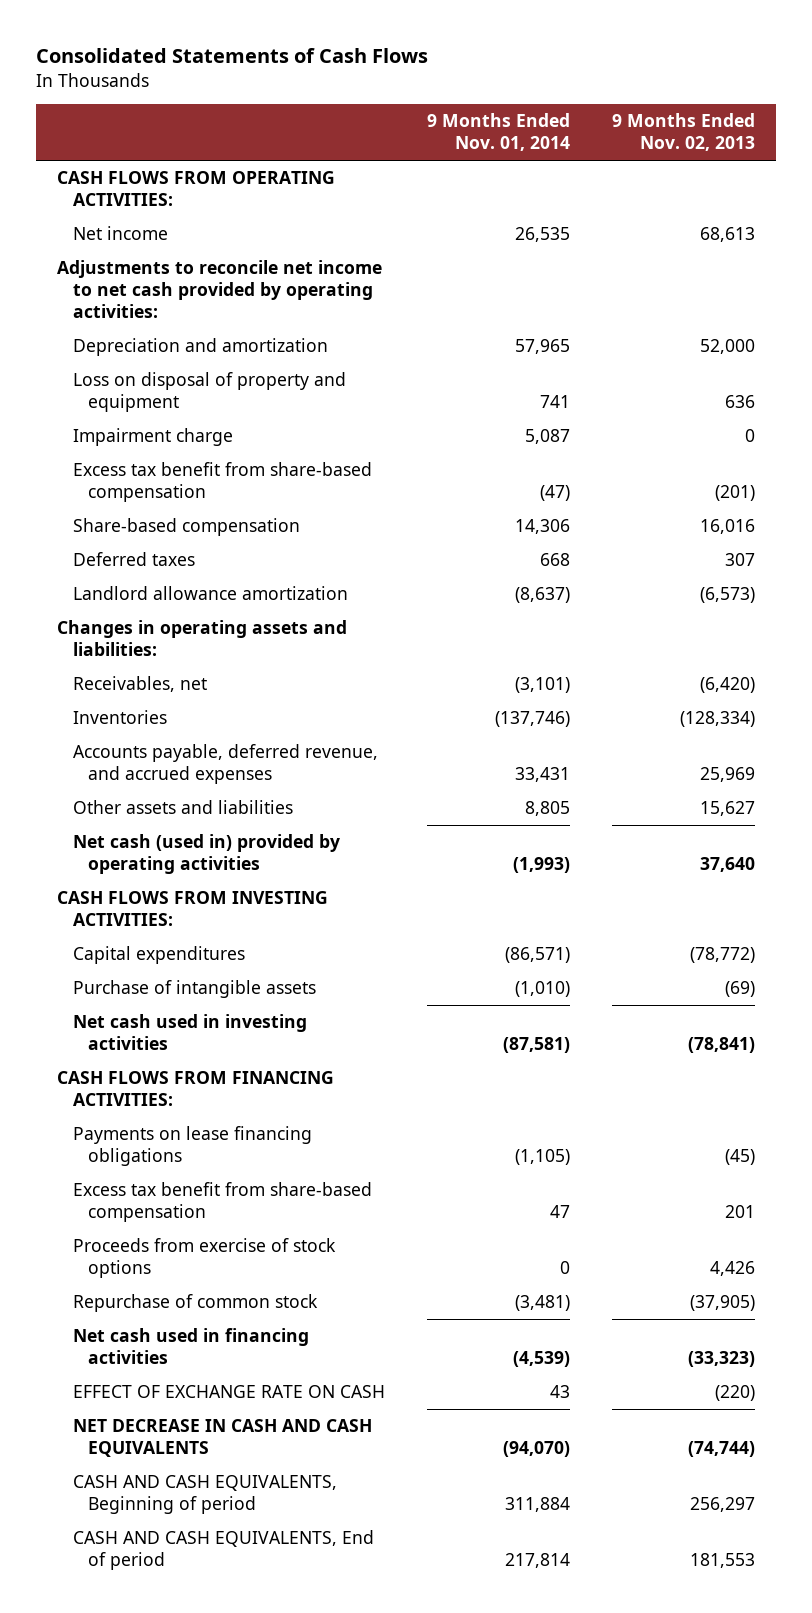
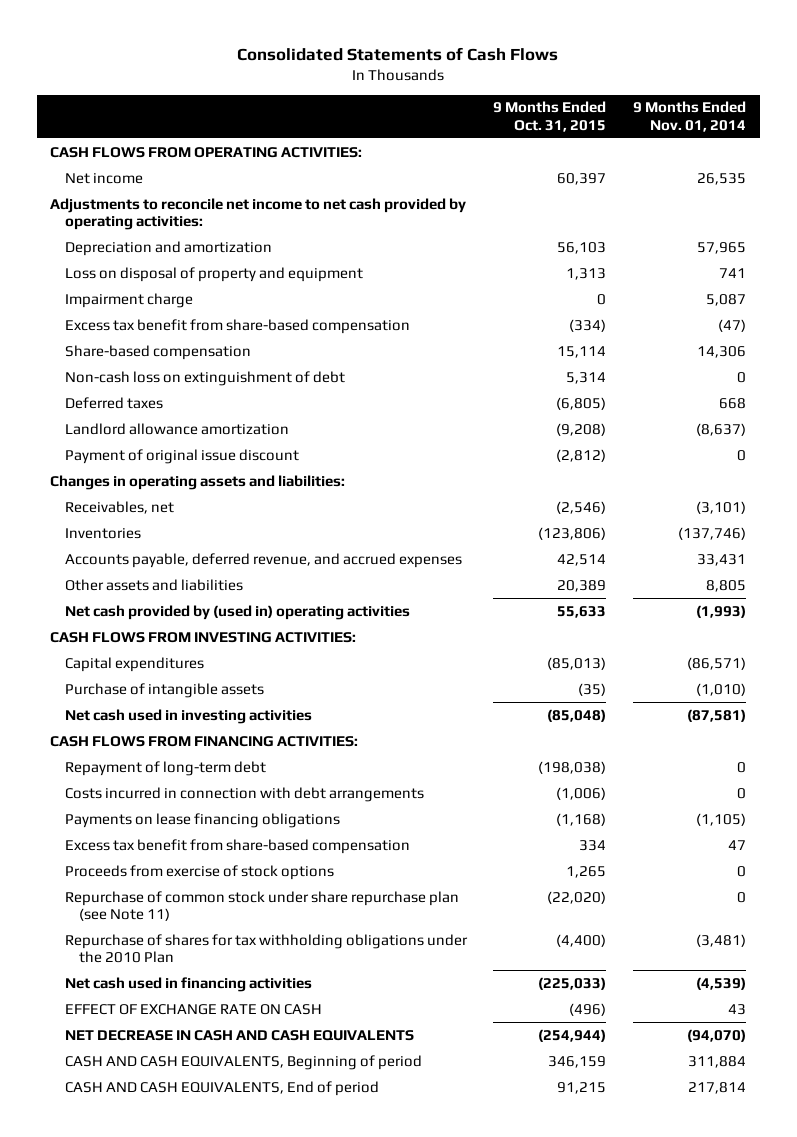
[611,113,755,152] 9 Months Ended Nov. 02, 2013 -> none
none -> [493,101,607,132] 9 Months Ended Oct. 31, 2015
none -> [64,370,345,386] Non-cash loss on extinguishment of debt
none -> [64,448,299,464] Payment of original issue discount
[72,834,340,875] Net cash (used in) provided by operating activities -> [64,604,410,620] Net cash provided by (used in) operating activities
none -> [64,760,266,776] Repayment of long-term debt
none -> [64,786,424,802] Costs incurred in connection with debt arrangements
[72,1294,318,1313] Repurchase of common stock -> [64,890,459,922] Repurchase of common stock under share repurchase plan (see Note 11)
[514,1295,570,1312] (3,481) -> [737,891,747,903] 0
none -> [64,933,468,964] Repurchase of shares for tax withholding obligations under the 2010 Plan

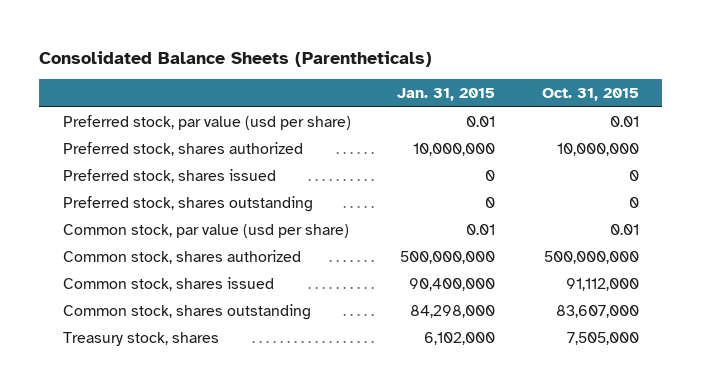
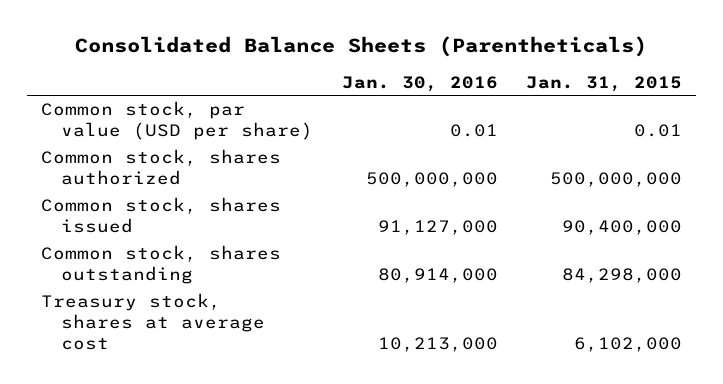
[541,88,639,102] Oct. 31, 2015 -> none
none -> [341,75,498,92] Jan. 30, 2016
[62,114,351,130] Preferred stock, par value (usd per share) -> none
[62,141,303,156] Preferred stock, shares authorized -> none
[62,168,276,183] Preferred stock, shares issued -> none
[62,195,313,212] Preferred stock, shares outstanding -> none
[62,223,349,238] Common stock, par value (usd per share) -> [41,101,314,141] Common stock, par value (USD per share)
[62,331,219,346] Treasury stock, shares -> [41,293,266,351] Treasury stock, shares at average cost

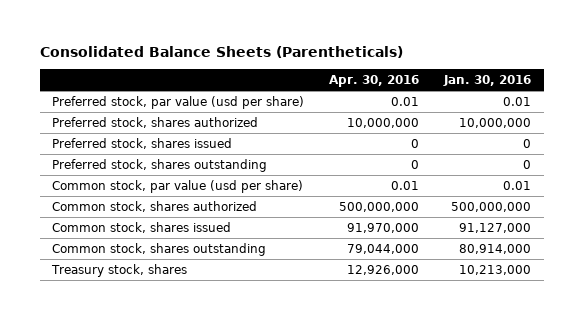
[525,75,682,92] Jan. 31, 2015 -> none
none -> [329,74,420,87] Apr. 30, 2016
none -> [52,95,305,109] Preferred stock, par value (usd per share)
none -> [52,116,259,128] Preferred stock, shares authorized
none -> [52,137,233,149] Preferred stock, shares issued
none -> [52,158,268,172] Preferred stock, shares outstanding
[41,101,314,141] Common stock, par value (USD per share) -> [52,179,304,193] Common stock, par value (usd per share)
[41,293,266,351] Treasury stock, shares at average cost -> [51,263,188,277] Treasury stock, shares

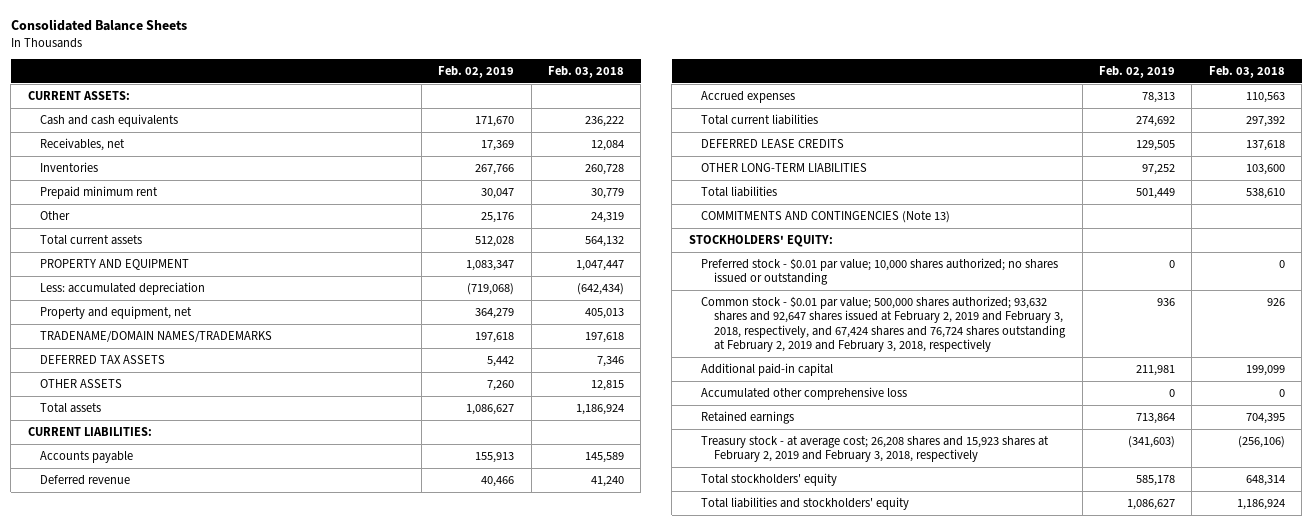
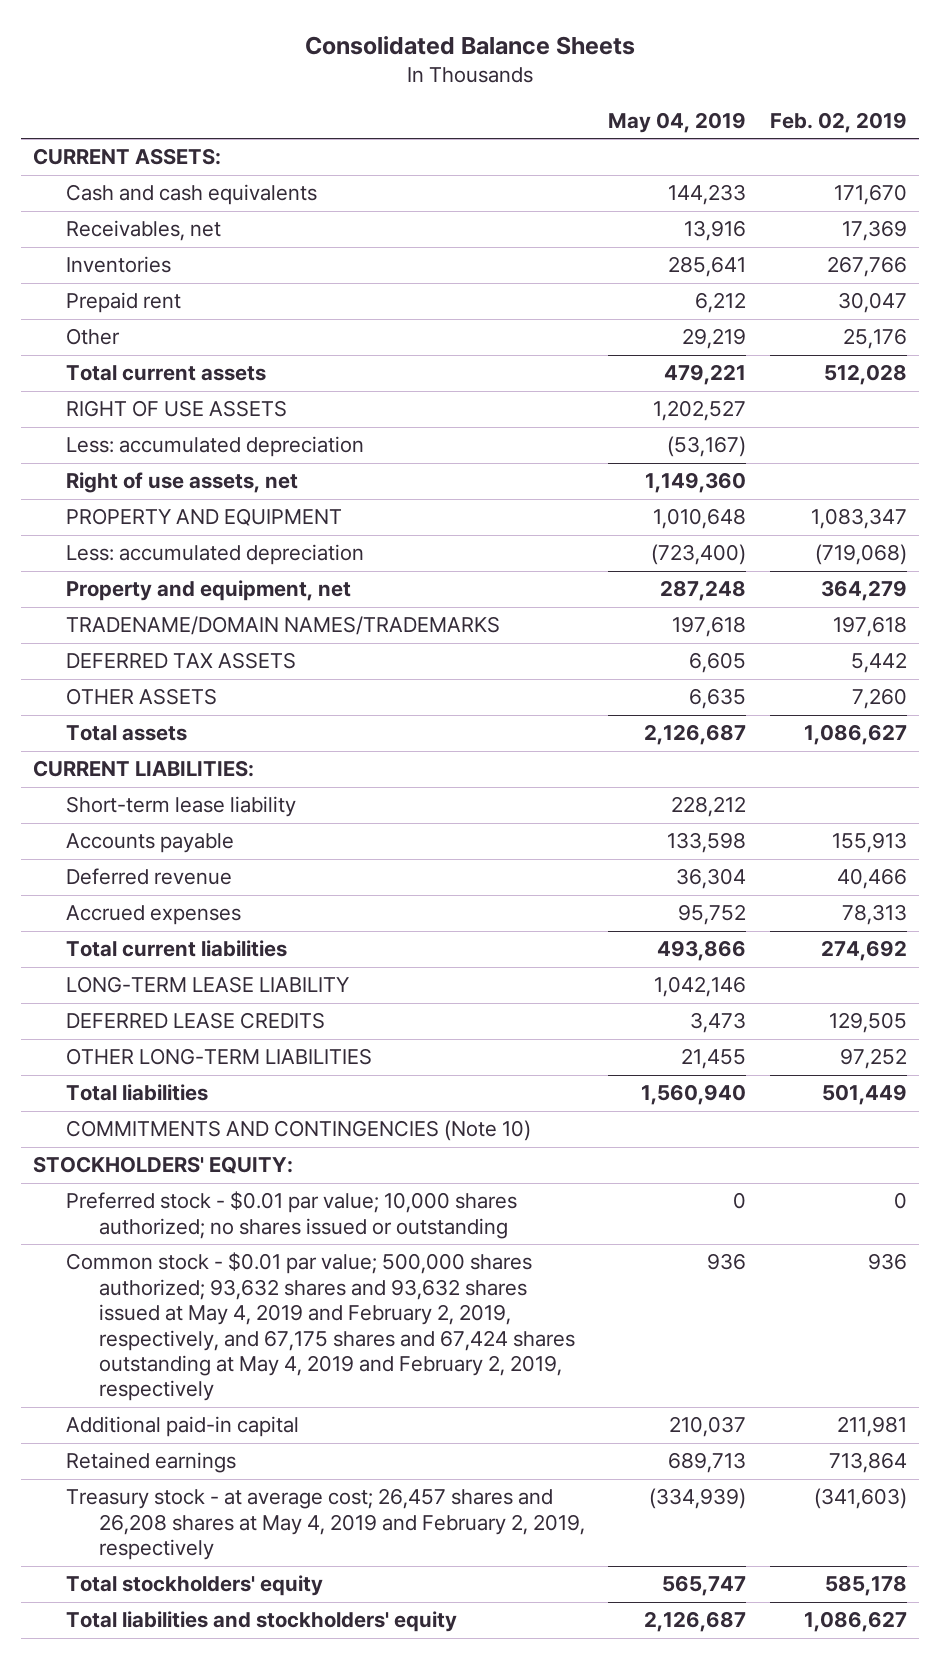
[547,65,624,78] Feb. 03, 2018 -> none
none -> [608,112,747,134] May 04, 2019
[40,185,159,199] Prepaid minimum rent -> [65,292,181,314] Prepaid rent
none -> [65,400,287,418] RIGHT OF USE ASSETS
none -> [65,436,364,458] Less: accumulated depreciation
none -> [65,472,298,494] Right of use assets, net
none -> [65,796,296,818] Short-term lease liability
none -> [65,976,349,994] LONG-TERM LEASE LIABILITY
[701,210,951,223] COMMITMENTS AND CONTINGENCIES (Note 13) -> [65,1120,531,1142] COMMITMENTS AND CONTINGENCIES (Note 10)
[701,295,1067,353] Common stock - $0.01 par value; 500,000 shares authorized; 93,632 shares and 92,647 shares issued at February 2, 2019 and February 3, 2018, respectively, and 67,424 shares and 76,724 shares outstanding at February 2, 2019 and February 3, 2018, respectively -> [65,1252,575,1402] Common stock - $0.01 par value; 500,000 shares authorized; 93,632 shares and 93,632 shares issued at May 4, 2019 and February 2, 2019, respectively, and 67,175 shares and 67,424 shares outstanding at May 4, 2019 and February 2, 2019, respectively
[701,386,908,400] Accumulated other comprehensive loss -> none
[701,435,1050,463] Treasury stock - at average cost; 26,208 shares and 15,923 shares at February 2, 2019 and February 3, 2018, respectively -> [65,1488,585,1561] Treasury stock - at average cost; 26,457 shares and 26,208 shares at May 4, 2019 and February 2, 2019, respectively

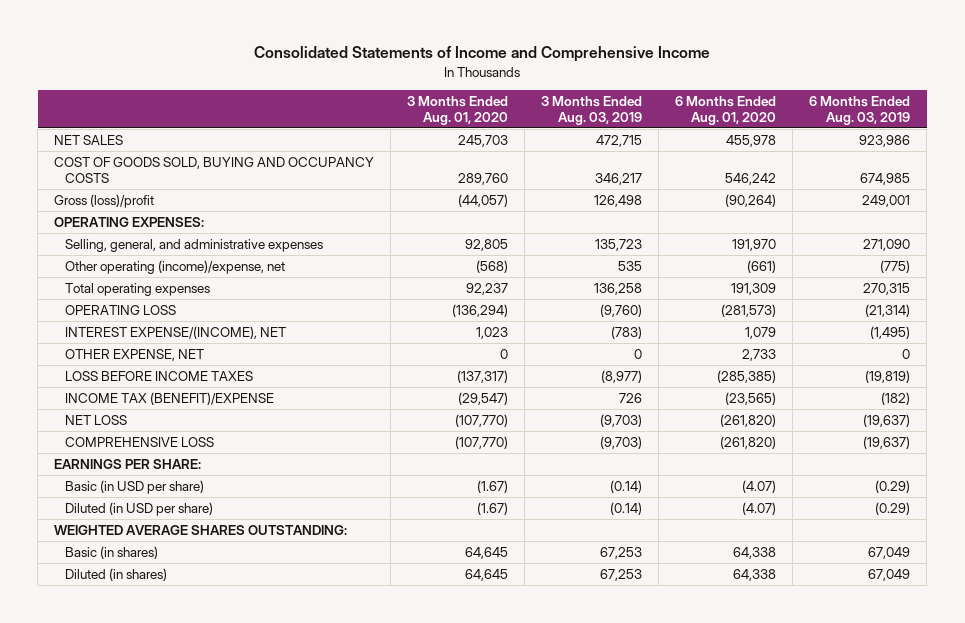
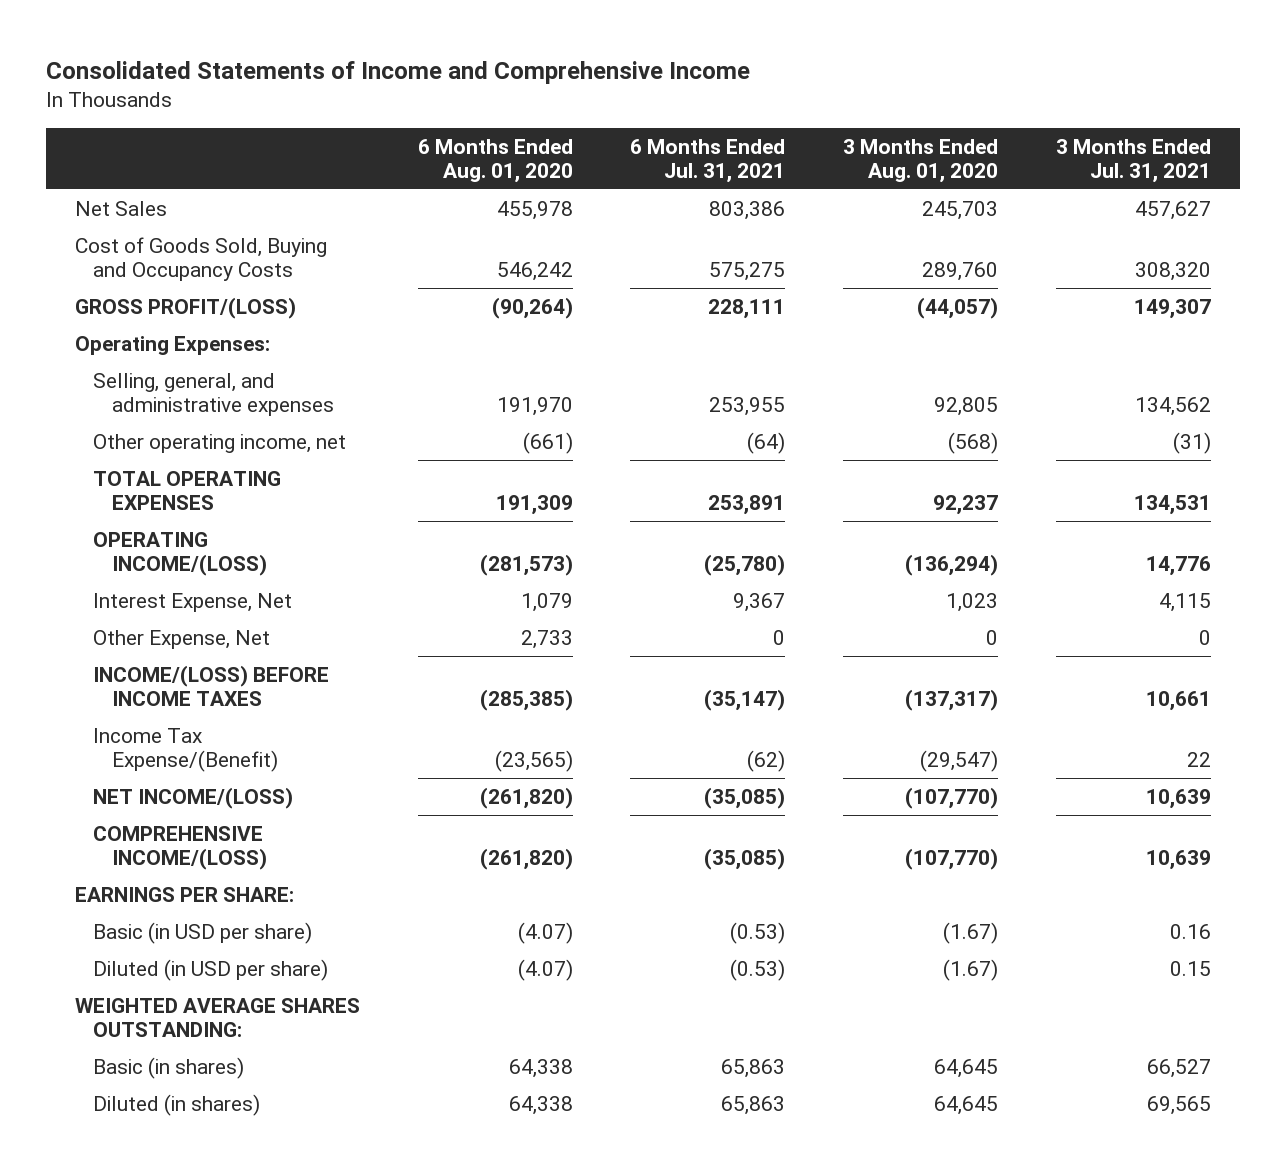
[541,95,643,125] 3 Months Ended Aug. 03, 2019 -> none
[809,95,911,125] 6 Months Ended Aug. 03, 2019 -> none
none -> [630,138,786,183] 6 Months Ended Jul. 31, 2021
none -> [1055,138,1211,183] 3 Months Ended Jul. 31, 2021
[54,134,124,145] NET SALES -> [74,200,167,216] Net Sales
[54,156,375,183] COST OF GOODS SOLD, BUYING AND OCCUPANCY COSTS -> [74,236,327,282] Cost of Goods Sold, Buying and Occupancy Costs
[54,193,155,208] Gross (loss)/profit -> [74,296,296,319] GROSS PROFIT/(LOSS)
[54,216,205,227] OPERATING EXPENSES: -> [74,335,270,355] Operating Expenses:
[65,259,286,274] Other operating (income)/expense, net -> [93,433,347,453] Other operating income, net
[65,282,211,296] Total operating expenses -> [93,470,282,511] TOTAL OPERATING EXPENSES
[65,304,177,315] OPERATING LOSS -> [93,531,268,577] OPERATING INCOME/(LOSS)
[65,325,287,339] INTEREST EXPENSE/(INCOME), NET -> [93,592,293,612] Interest Expense, Net
[65,348,205,361] OTHER EXPENSE, NET -> [93,629,271,649] Other Expense, Net
[65,370,254,381] LOSS BEFORE INCOME TAXES -> [93,664,330,707] INCOME/(LOSS) BEFORE INCOME TAXES
[65,391,275,405] INCOME TAX (BENEFIT)/EXPENSE -> [93,727,279,773] Income Tax Expense/(Benefit)
[65,414,128,425] NET LOSS -> [93,786,294,809] NET INCOME/(LOSS)
[65,436,215,447] COMPREHENSIVE LOSS -> [93,825,268,871] COMPREHENSIVE INCOME/(LOSS)

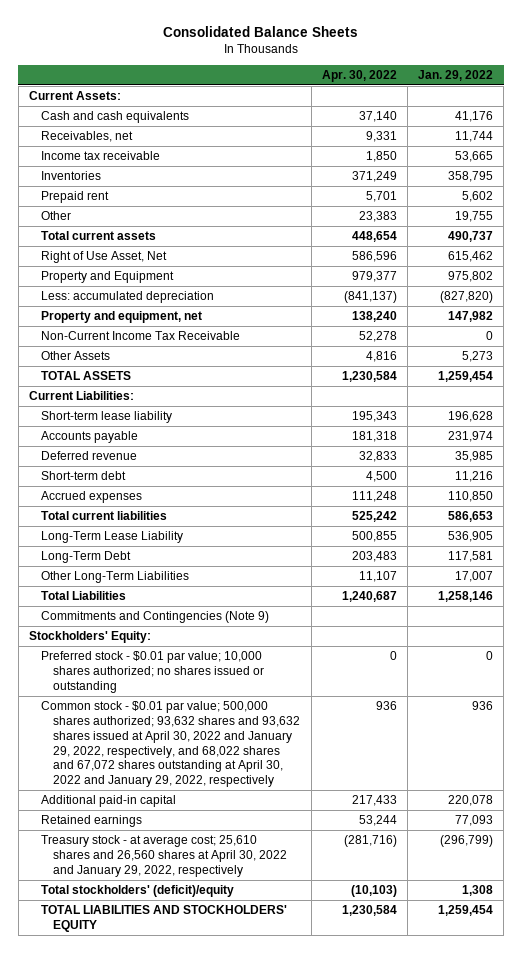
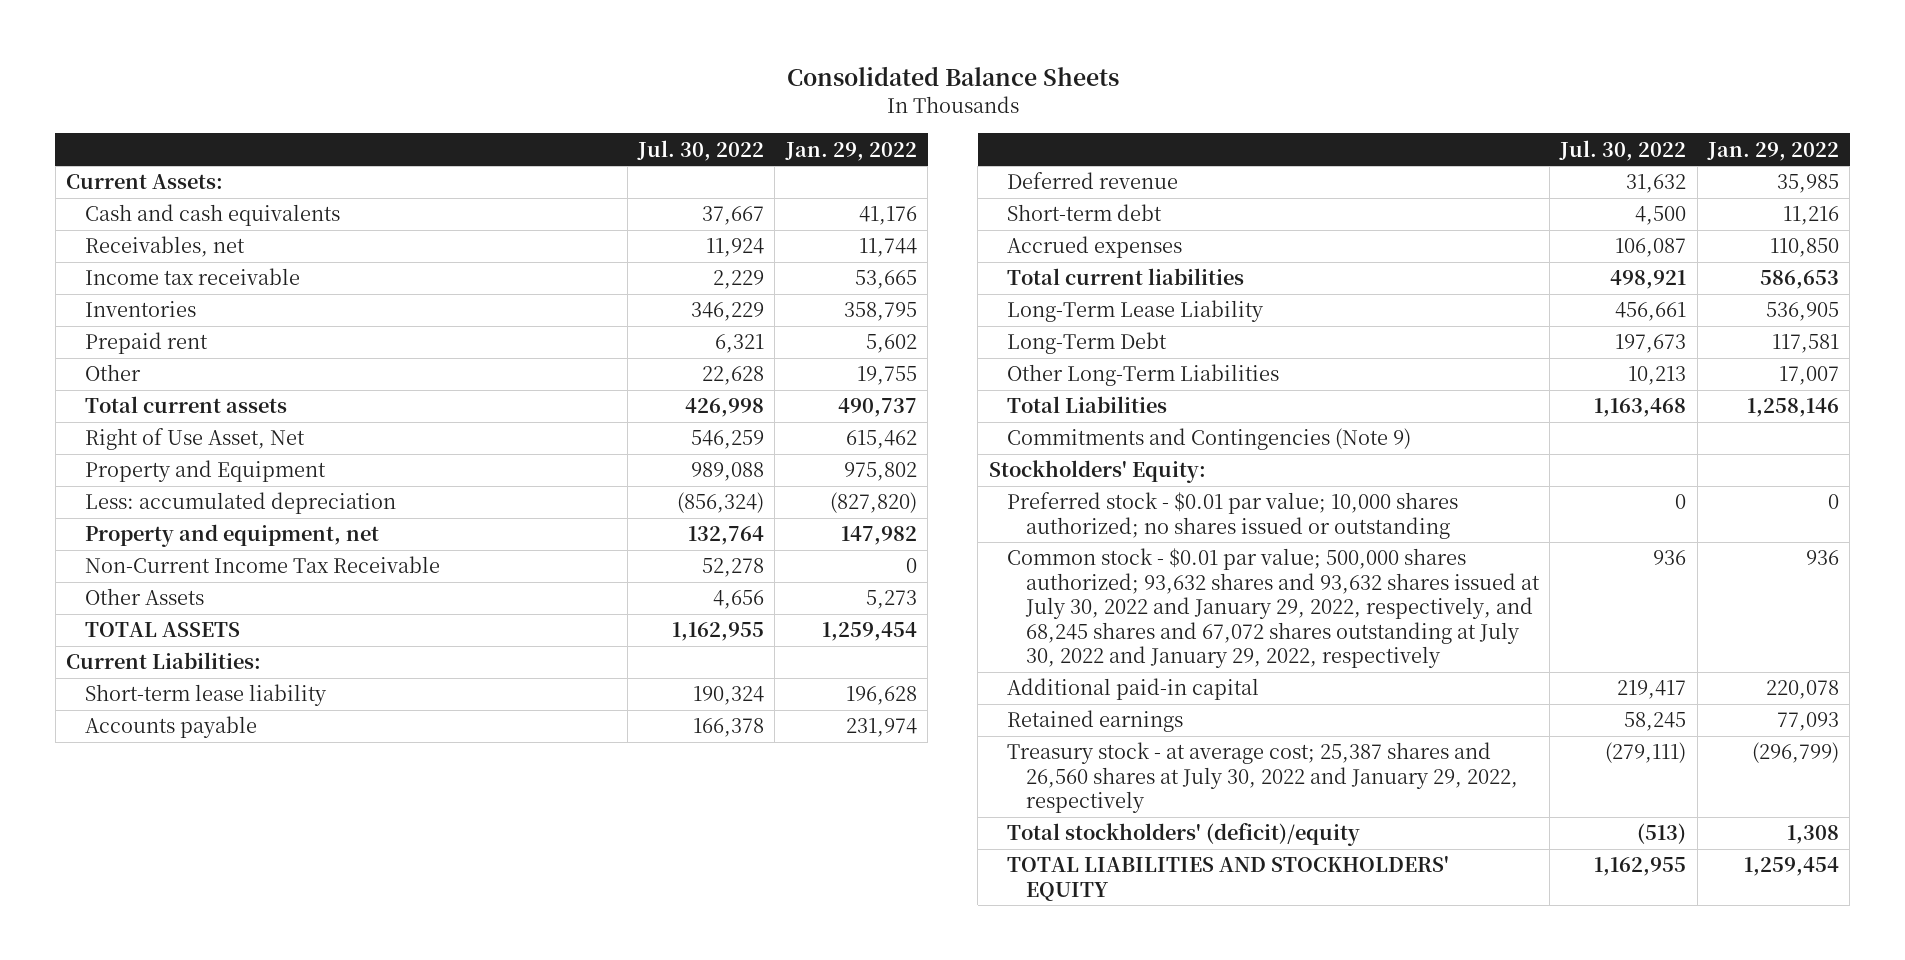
[321,69,397,82] Apr. 30, 2022 -> none
none -> [637,139,765,161] Jul. 30, 2022
[41,701,301,788] Common stock - $0.01 par value; 500,000 shares authorized; 93,632 shares and 93,632 shares issued at April 30, 2022 and January 29, 2022, respectively, and 68,022 shares and 67,072 shares outstanding at April 30, 2022 and January 29, 2022, respectively -> [1007,548,1540,668] Common stock - $0.01 par value; 500,000 shares authorized; 93,632 shares and 93,632 shares issued at July 30, 2022 and January 29, 2022, respectively, and 68,245 shares and 67,072 shares outstanding at July 30, 2022 and January 29, 2022, respectively
[41,835,288,877] Treasury stock - at average cost; 25,610 shares and 26,560 shares at April 30, 2022 and January 29, 2022, respectively -> [1007,742,1518,814] Treasury stock - at average cost; 25,387 shares and 26,560 shares at July 30, 2022 and January 29, 2022, respectively

